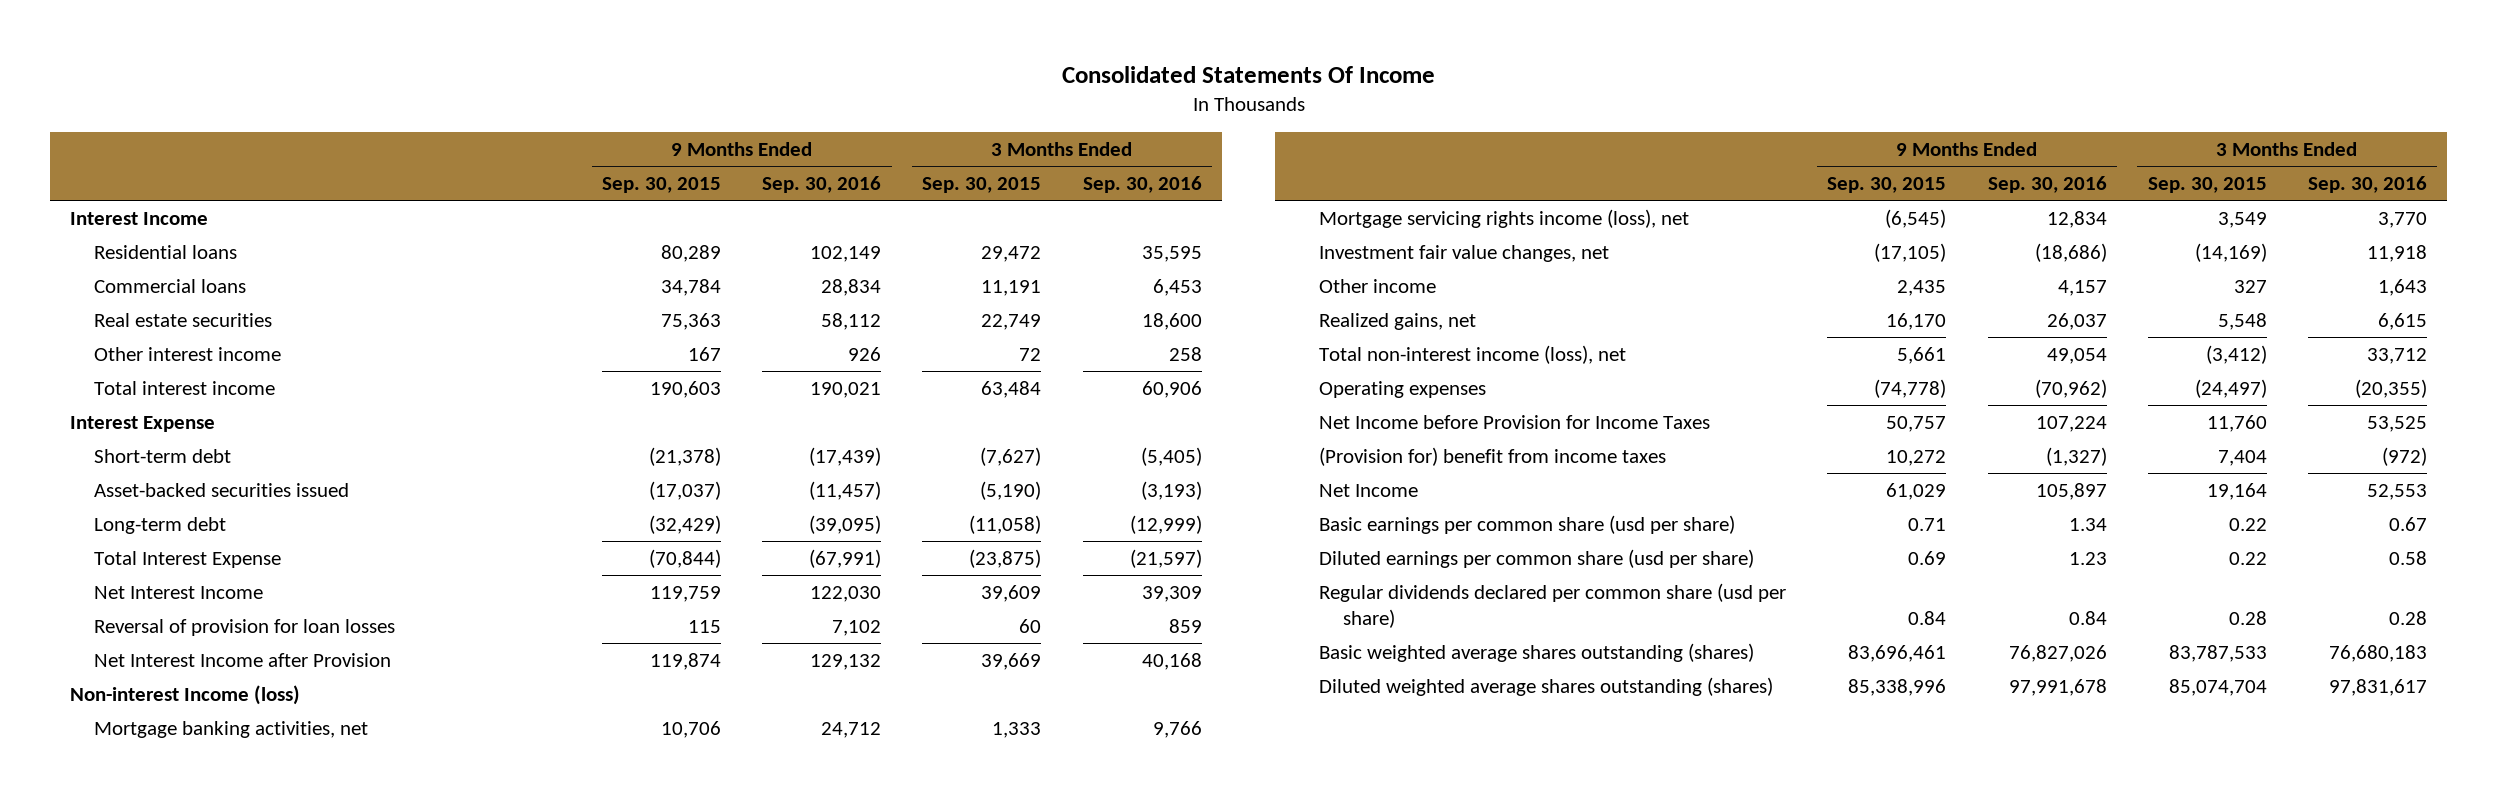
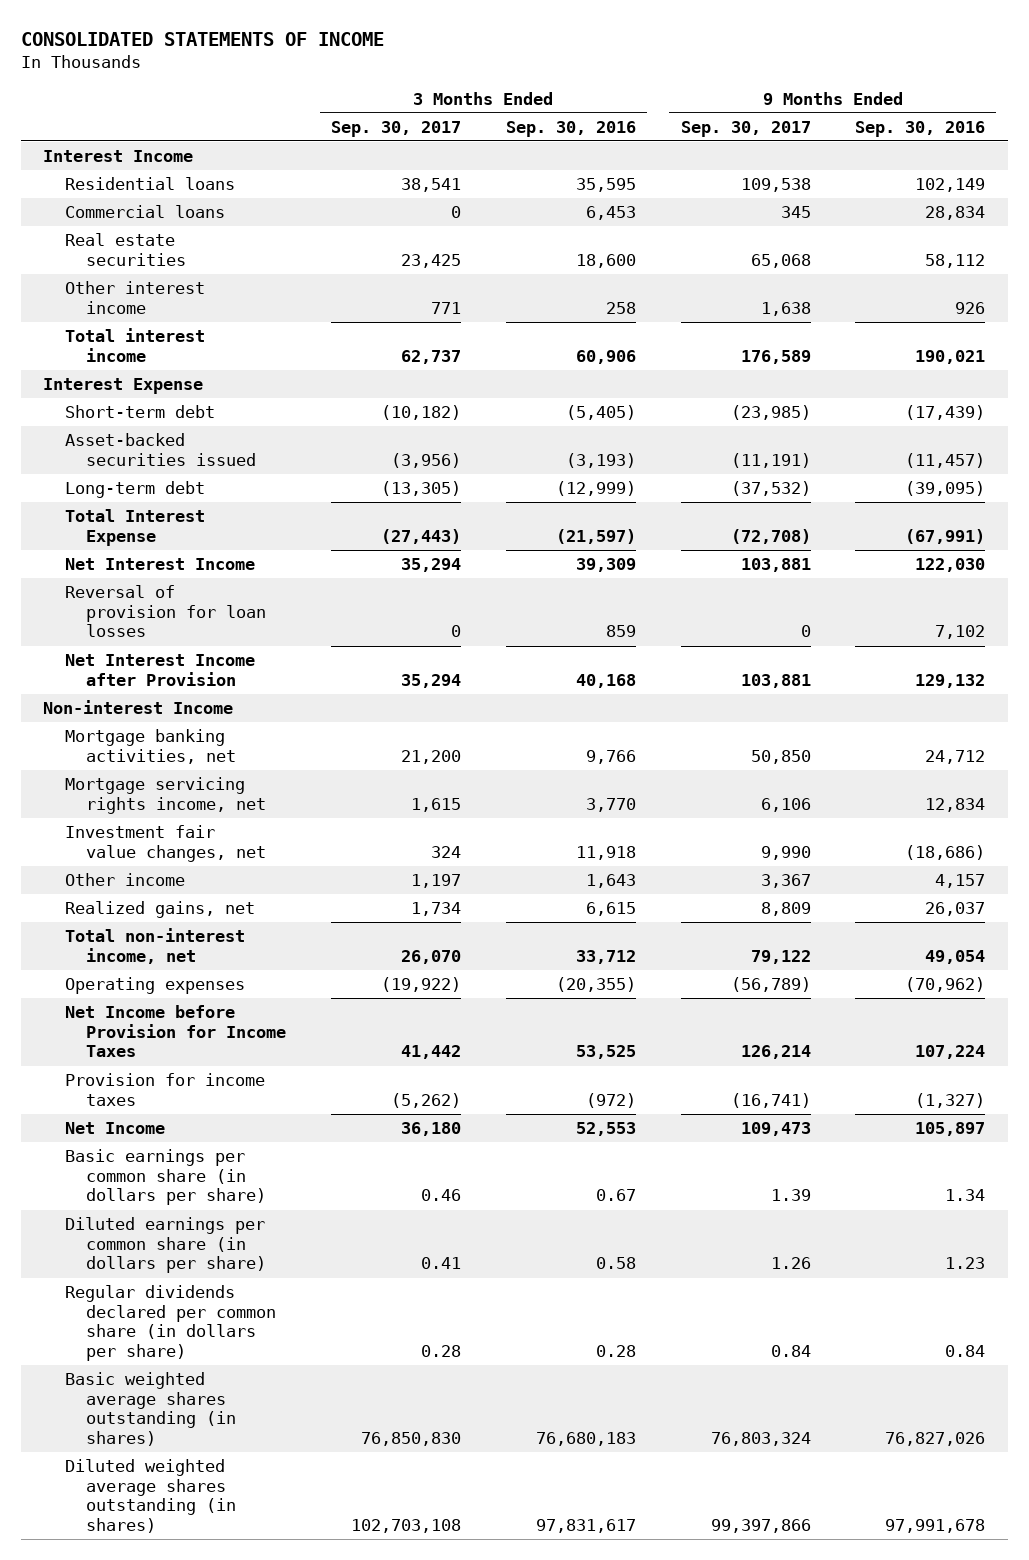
[1061,65,1435,83] Consolidated Statements Of Income -> [21,32,385,47] CONSOLIDATED STATEMENTS OF INCOME
[602,177,722,194] Sep. 30, 2015 -> none
[922,177,1042,194] Sep. 30, 2015 -> none
none -> [331,120,462,137] Sep. 30, 2017
none -> [680,120,811,137] Sep. 30, 2017
[70,684,301,705] Non-interest Income (loss) -> [43,700,234,715] Non-interest Income
[1319,208,1690,228] Mortgage servicing rights income (loss), net -> [64,777,267,814] Mortgage servicing rights income, net
[1319,344,1627,364] Total non-interest income (loss), net -> [64,928,245,964] Total non-interest income, net
[1319,446,1667,466] (Provision for) benefit from income taxes -> [64,1073,265,1106] Provision for income taxes
[1319,514,1736,534] Basic earnings per common share (usd per share) -> [64,1149,267,1206] Basic earnings per common share (in dollars per share)
[1319,548,1755,568] Diluted earnings per common share (usd per share) -> [64,1217,267,1274] Diluted earnings per common share (in dollars per share)
[1319,582,1787,629] Regular dividends declared per common share (usd per share) -> [64,1285,277,1362] Regular dividends declared per common share (in dollars per share)
[1319,642,1755,662] Basic weighted average shares outstanding (shares) -> [64,1372,237,1447] Basic weighted average shares outstanding (in shares)
[1319,676,1774,696] Diluted weighted average shares outstanding (shares) -> [64,1459,237,1534] Diluted weighted average shares outstanding (in shares)

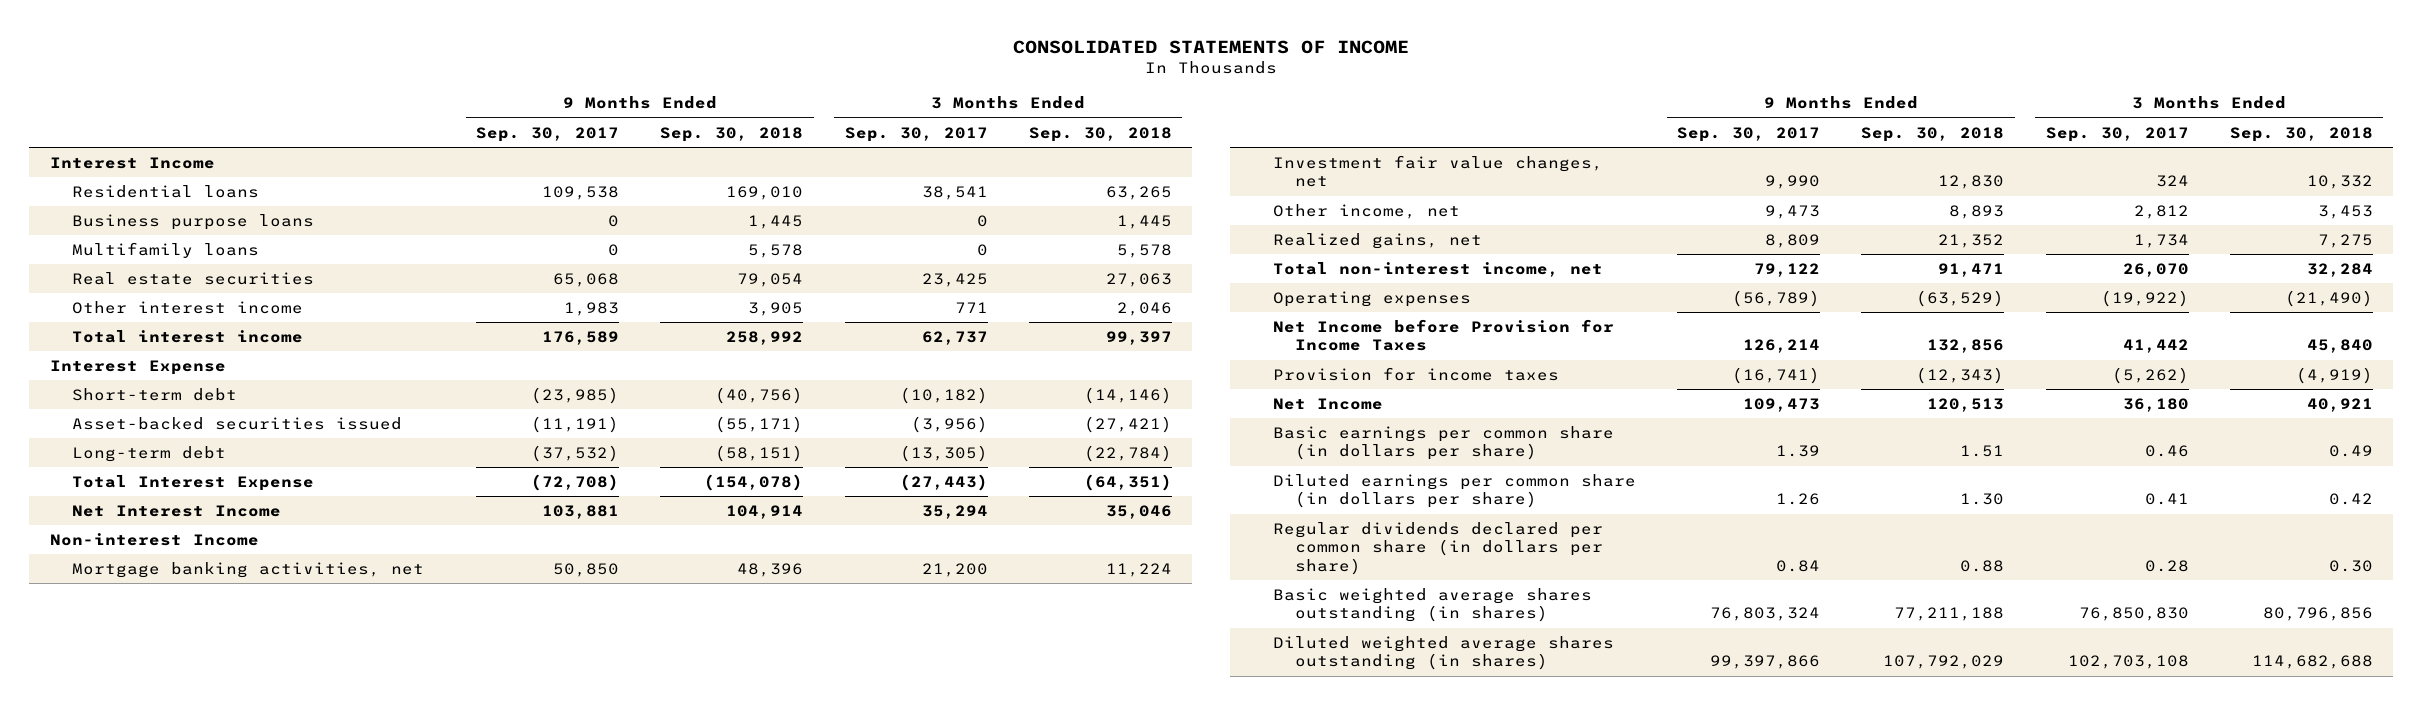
[505,120,636,137] Sep. 30, 2016 -> none
[855,120,986,137] Sep. 30, 2016 -> none
none -> [660,126,804,142] Sep. 30, 2018
none -> [1028,126,1172,142] Sep. 30, 2018
[64,205,225,219] Commercial loans -> none
none -> [71,213,314,230] Business purpose loans
none -> [71,241,259,258] Multifamily loans
[760,301,811,316] 1,638 -> [564,301,620,316] 1,983
[64,585,267,638] Reversal of provision for loan losses -> none
[64,654,255,686] Net Interest Income after Provision -> none
[64,777,267,814] Mortgage servicing rights income, net -> none
[64,873,185,887] Other income -> [1272,203,1460,219] Other income, net
[411,874,462,889] 1,197 -> [2133,204,2189,219] 2,812
[760,874,811,889] 3,367 -> [1765,204,1821,219] 9,473

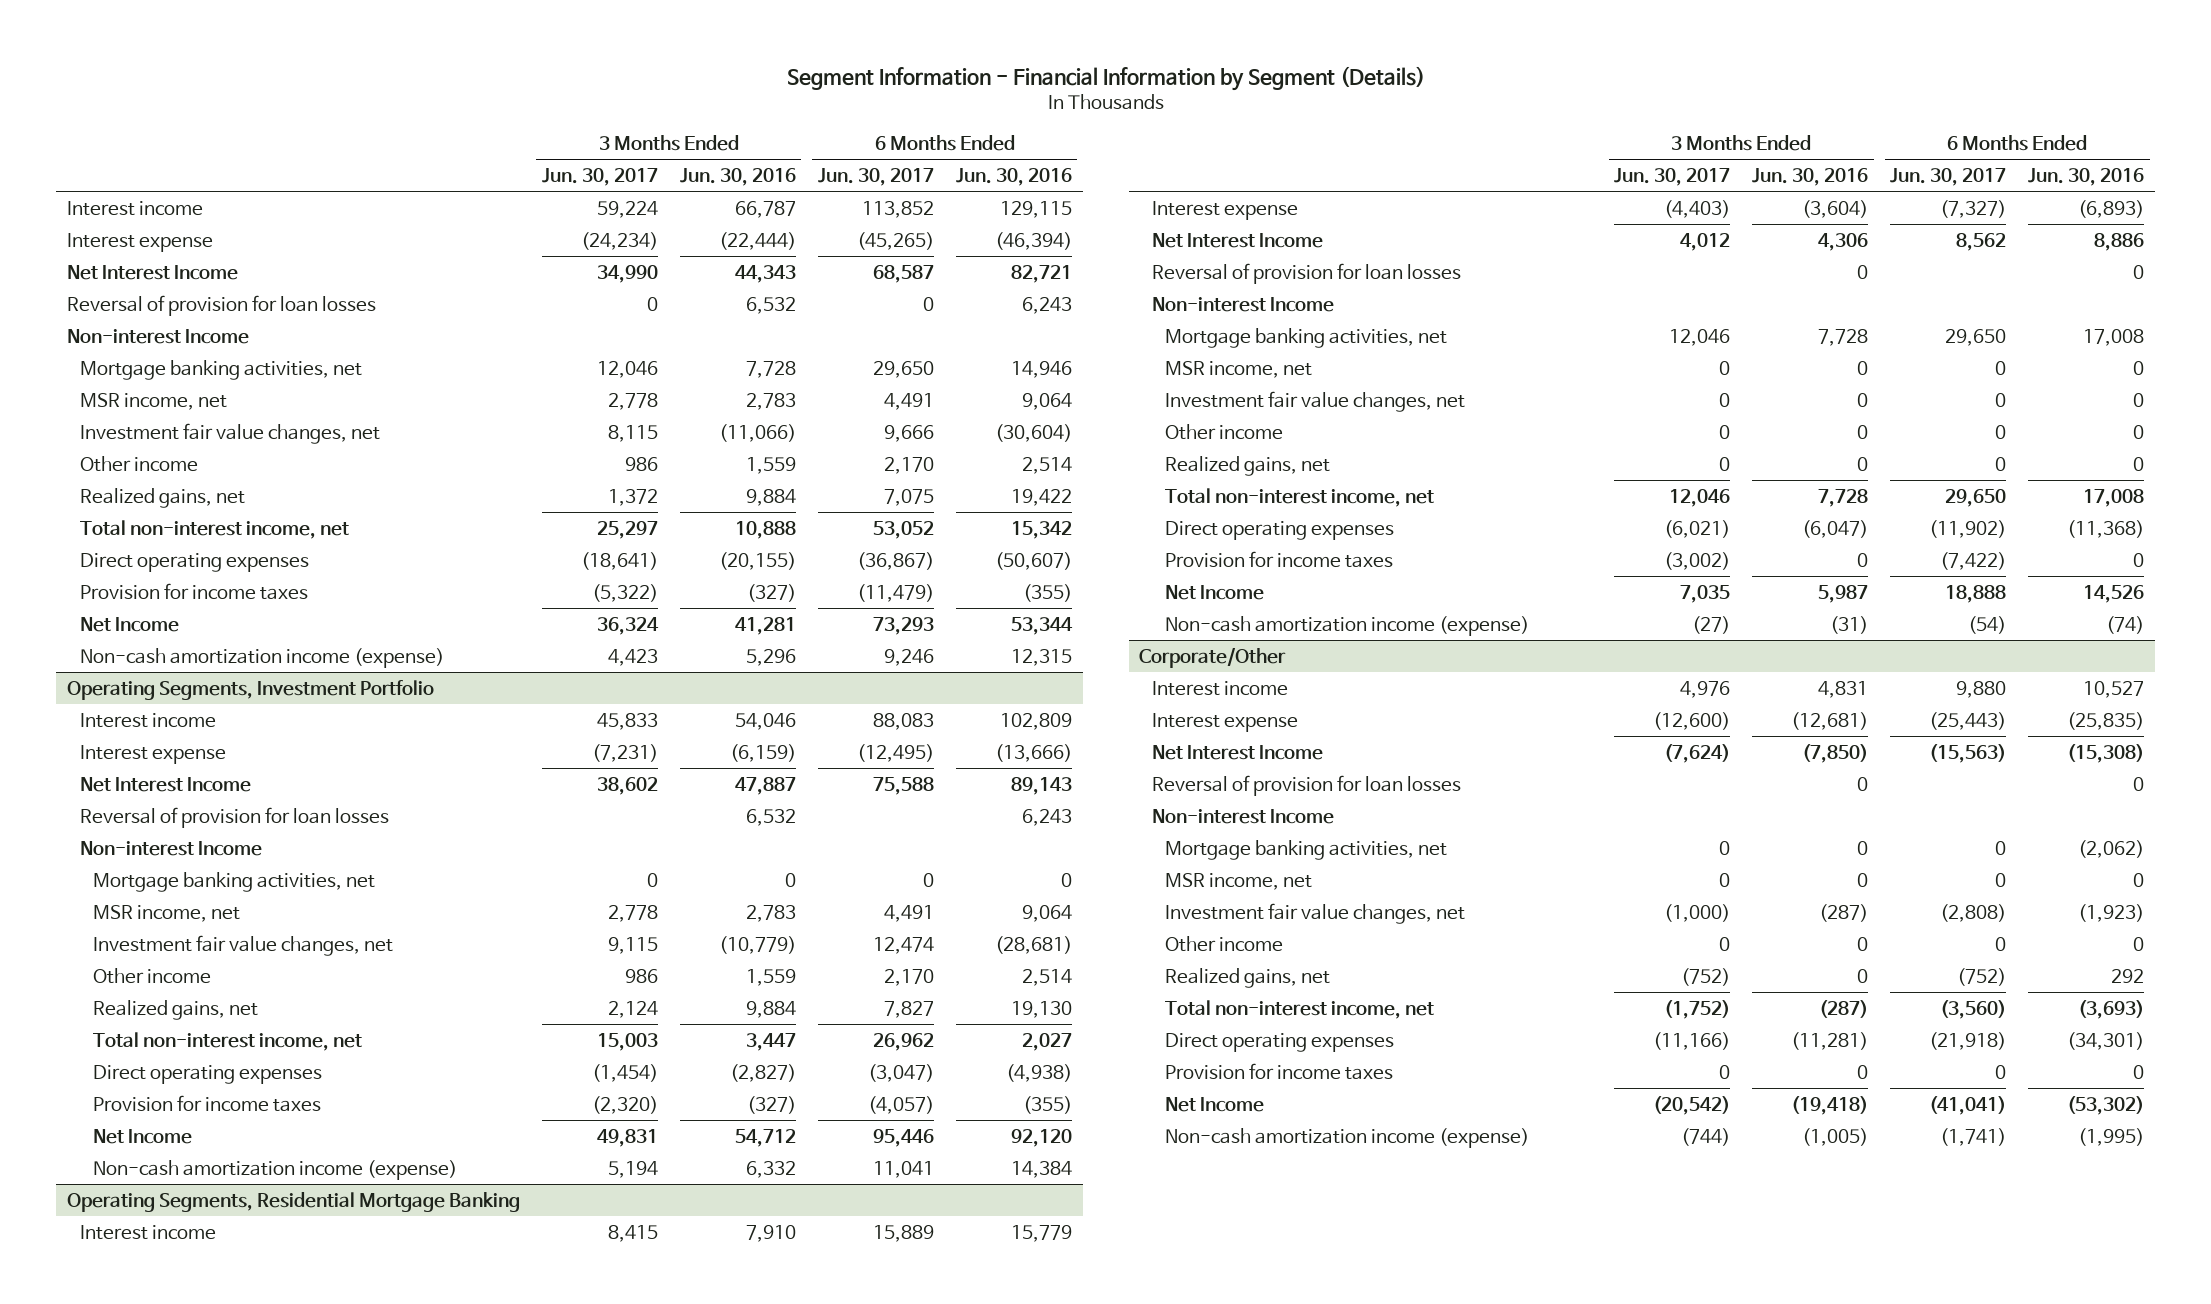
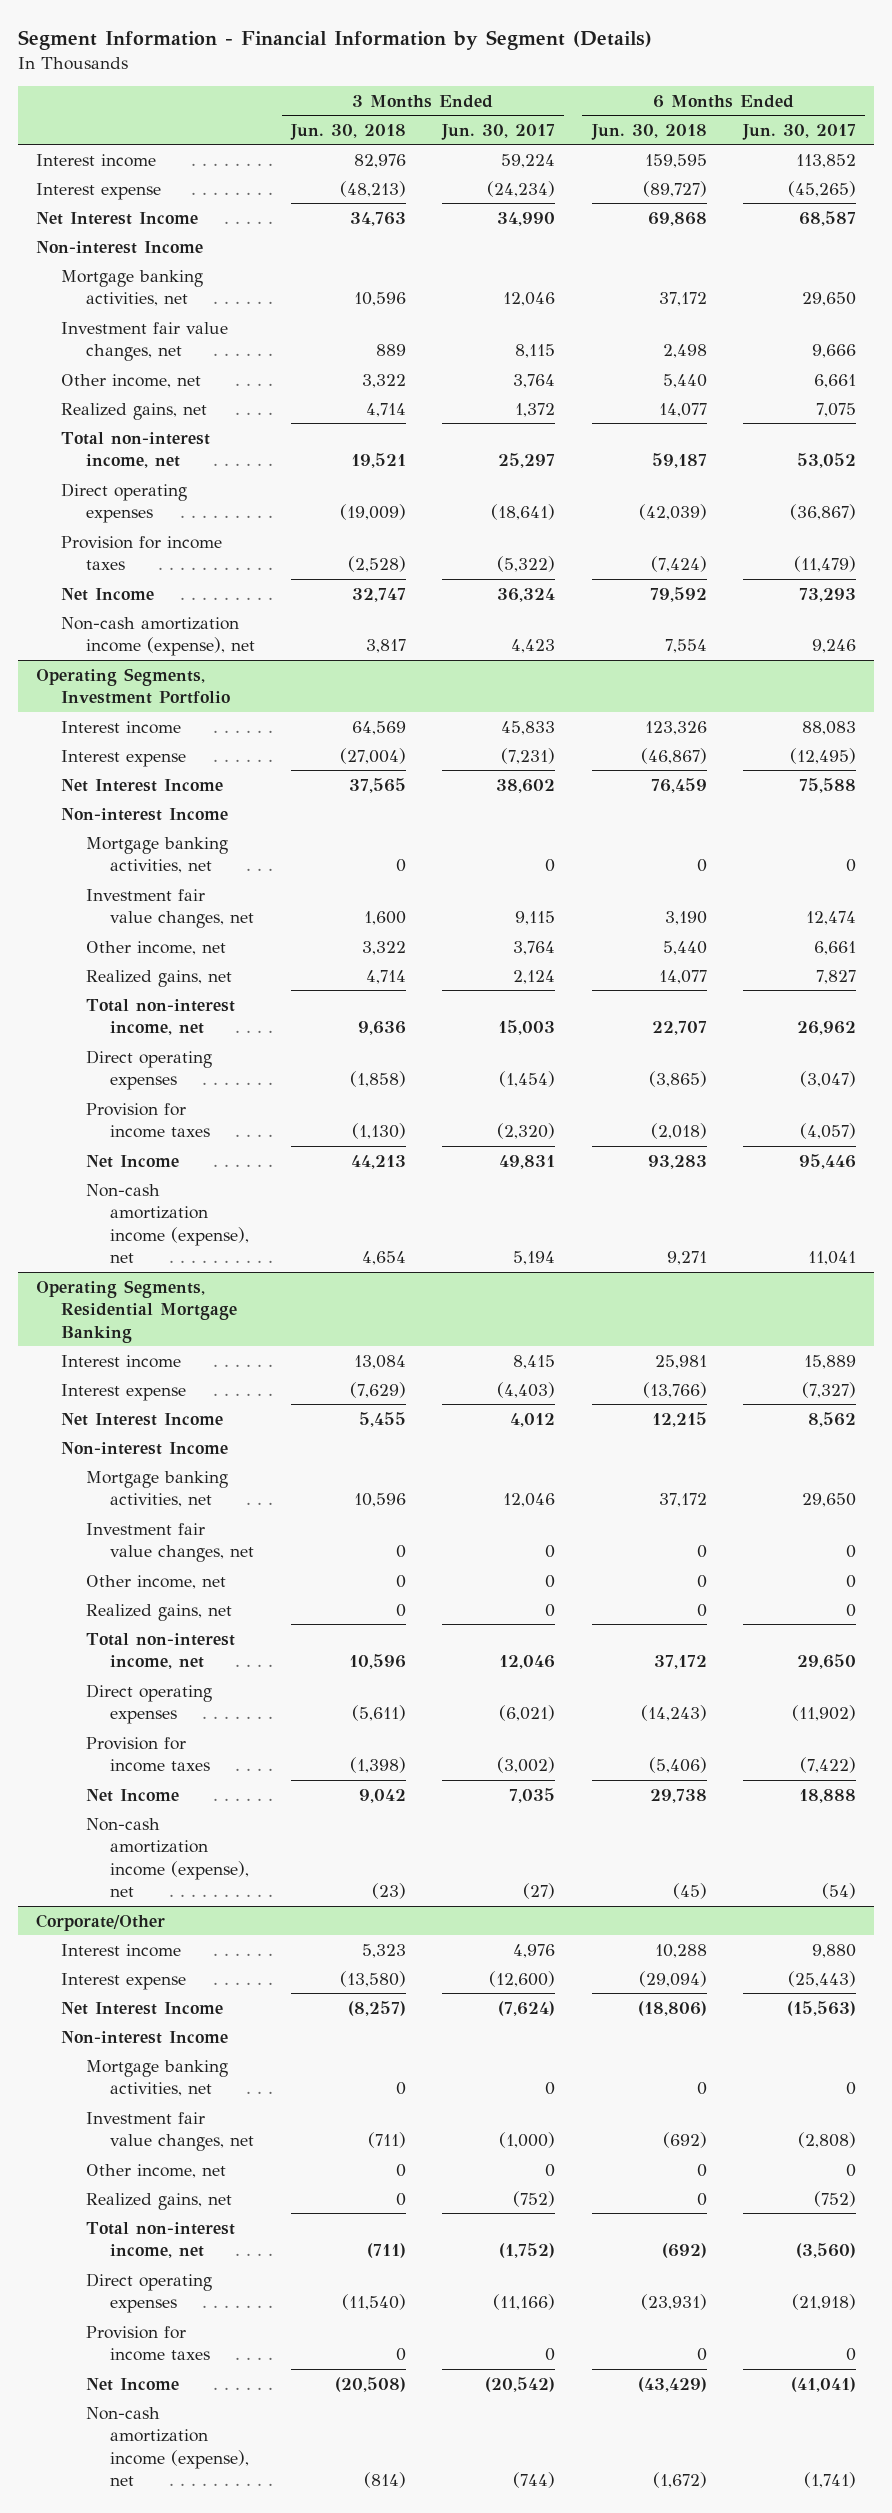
[679,168,796,187] Jun. 30, 2016 -> none
[955,168,1072,187] Jun. 30, 2016 -> none
none -> [290,123,407,140] Jun. 30, 2018
none -> [590,123,707,140] Jun. 30, 2018
[66,294,376,316] Reversal of provision for loan losses -> none
[79,392,227,410] MSR income, net -> none
[79,455,198,472] Other income -> [61,373,202,388] Other income, net
[624,456,658,471] 986 -> [513,373,556,388] 3,764
[883,456,934,474] 2,170 -> [813,373,856,388] 6,661
[79,647,444,668] Non-cash amortization income (expense) -> [61,616,255,657] Non-cash amortization income (expense), net
[79,806,389,828] Reversal of provision for loan losses -> none
[92,904,240,922] MSR income, net -> none
[92,967,211,984] Other income -> [85,940,226,955] Other income, net
[624,968,658,983] 986 -> [513,940,556,955] 3,764
[883,968,934,986] 2,170 -> [813,940,856,955] 6,661
[92,1159,457,1180] Non-cash amortization income (expense) -> [85,1183,250,1264] Non-cash amortization income (expense), net
[1152,262,1462,284] Reversal of provision for loan losses -> none
[1165,360,1313,378] MSR income, net -> none
[1165,423,1284,440] Other income -> [85,1574,226,1589] Other income, net
[1165,615,1530,636] Non-cash amortization income (expense) -> [85,1817,250,1898] Non-cash amortization income (expense), net
[1152,774,1462,796] Reversal of provision for loan losses -> none
[1165,872,1313,890] MSR income, net -> none
[1165,935,1284,952] Other income -> [85,2163,226,2178] Other income, net
[1165,1127,1530,1148] Non-cash amortization income (expense) -> [85,2406,250,2487] Non-cash amortization income (expense), net

